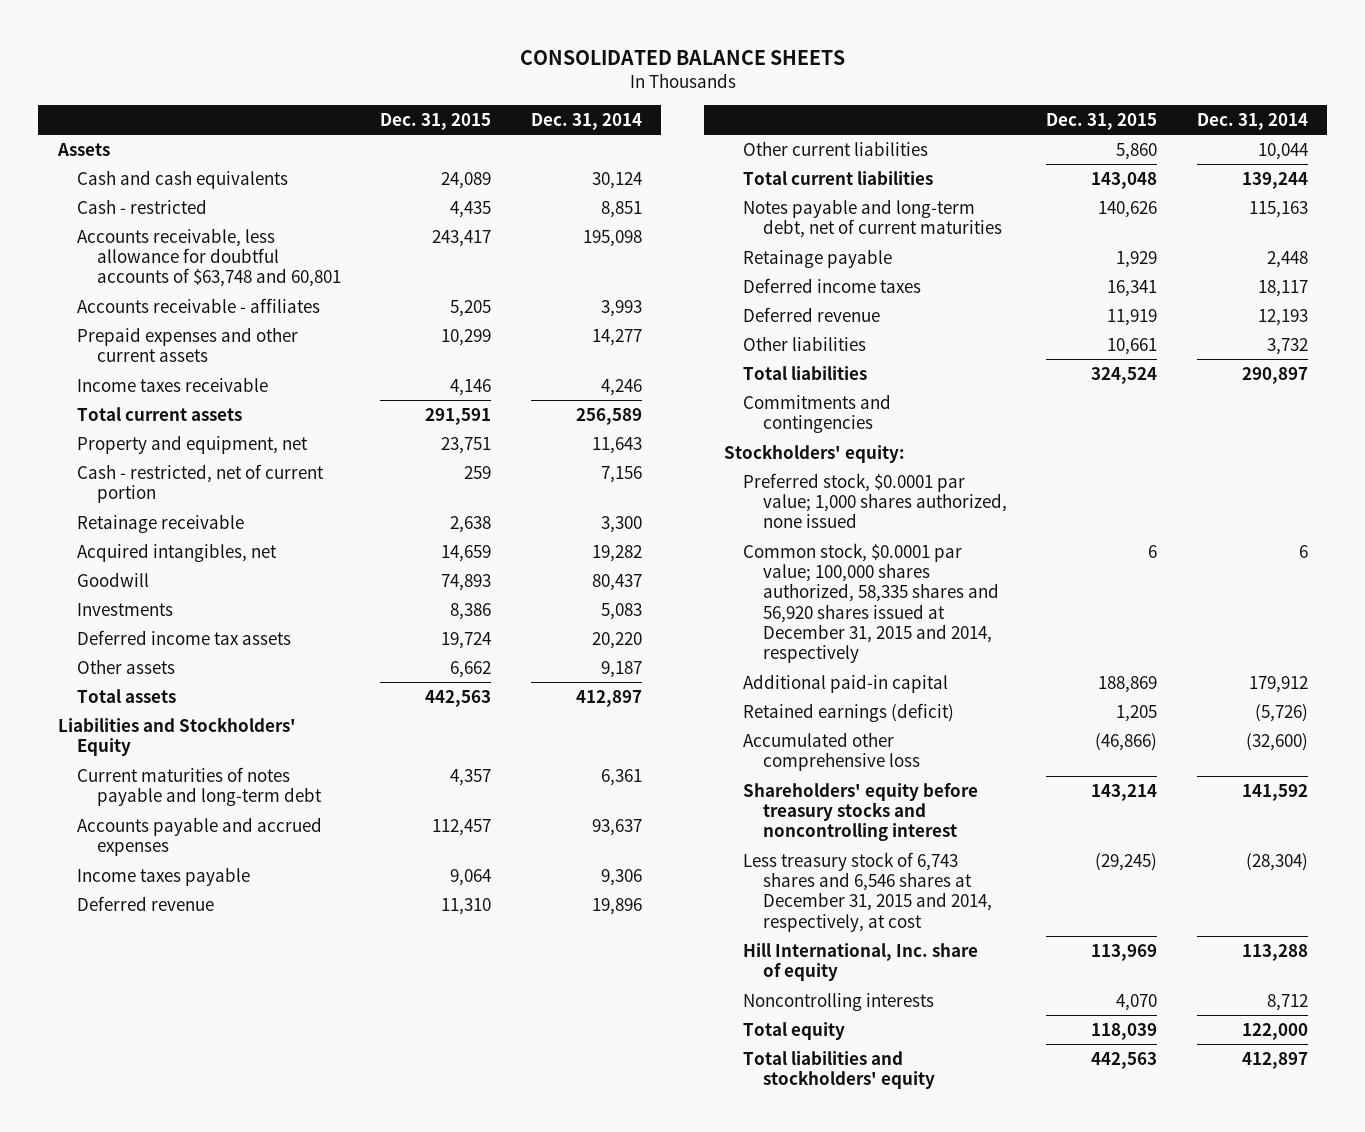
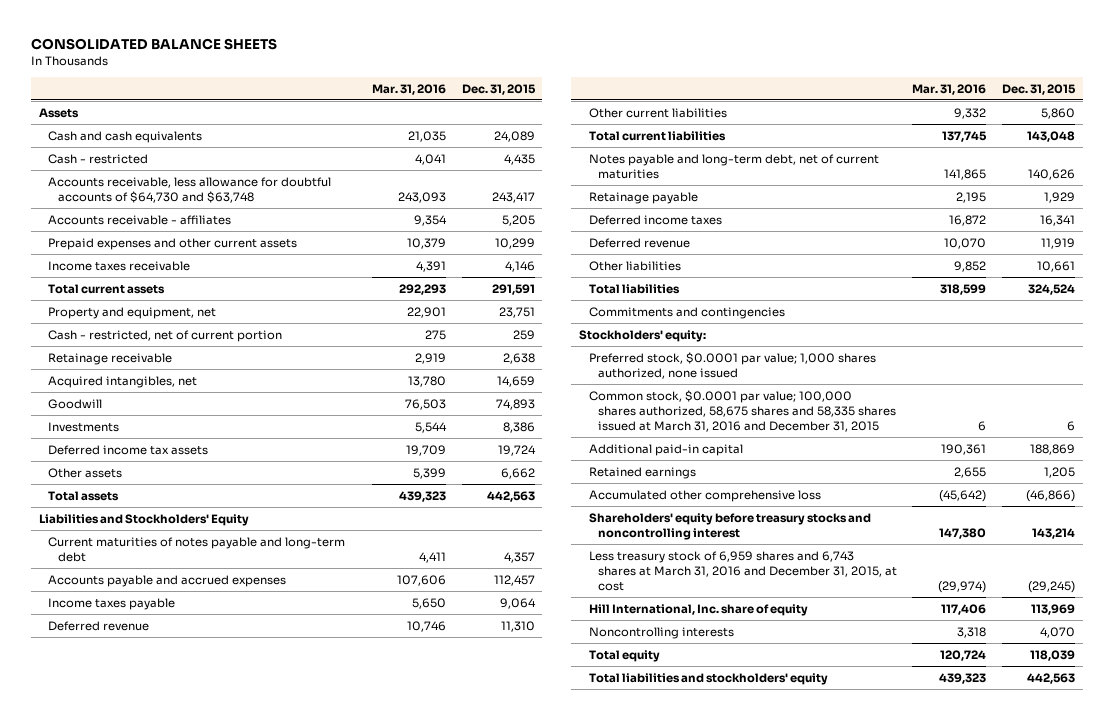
[530,112,642,130] Dec. 31, 2014 -> none
none -> [372,83,447,95] Mar. 31, 2016
[77,227,342,288] Accounts receivable, less allowance for doubtful accounts of $63,748 and 60,801 -> [48,176,332,203] Accounts receivable, less allowance for doubtful accounts of $64,730 and $63,748
[743,542,999,664] Common stock, $0.0001 par value; 100,000 shares authorized, 58,335 shares and 56,920 shares issued at December 31, 2015 and 2014, respectively -> [588,389,896,432] Common stock, $0.0001 par value; 100,000 shares authorized, 58,675 shares and 58,335 shares issued at March 31, 2016 and December 31, 2015
[743,702,955,722] Retained earnings (deficit) -> [588,466,696,479] Retained earnings
[743,851,992,932] Less treasury stock of 6,743 shares and 6,546 shares at December 31, 2015 and 2014, respectively, at cost -> [588,550,897,591] Less treasury stock of 6,959 shares and 6,743 shares at March 31, 2016 and December 31, 2015, at cost

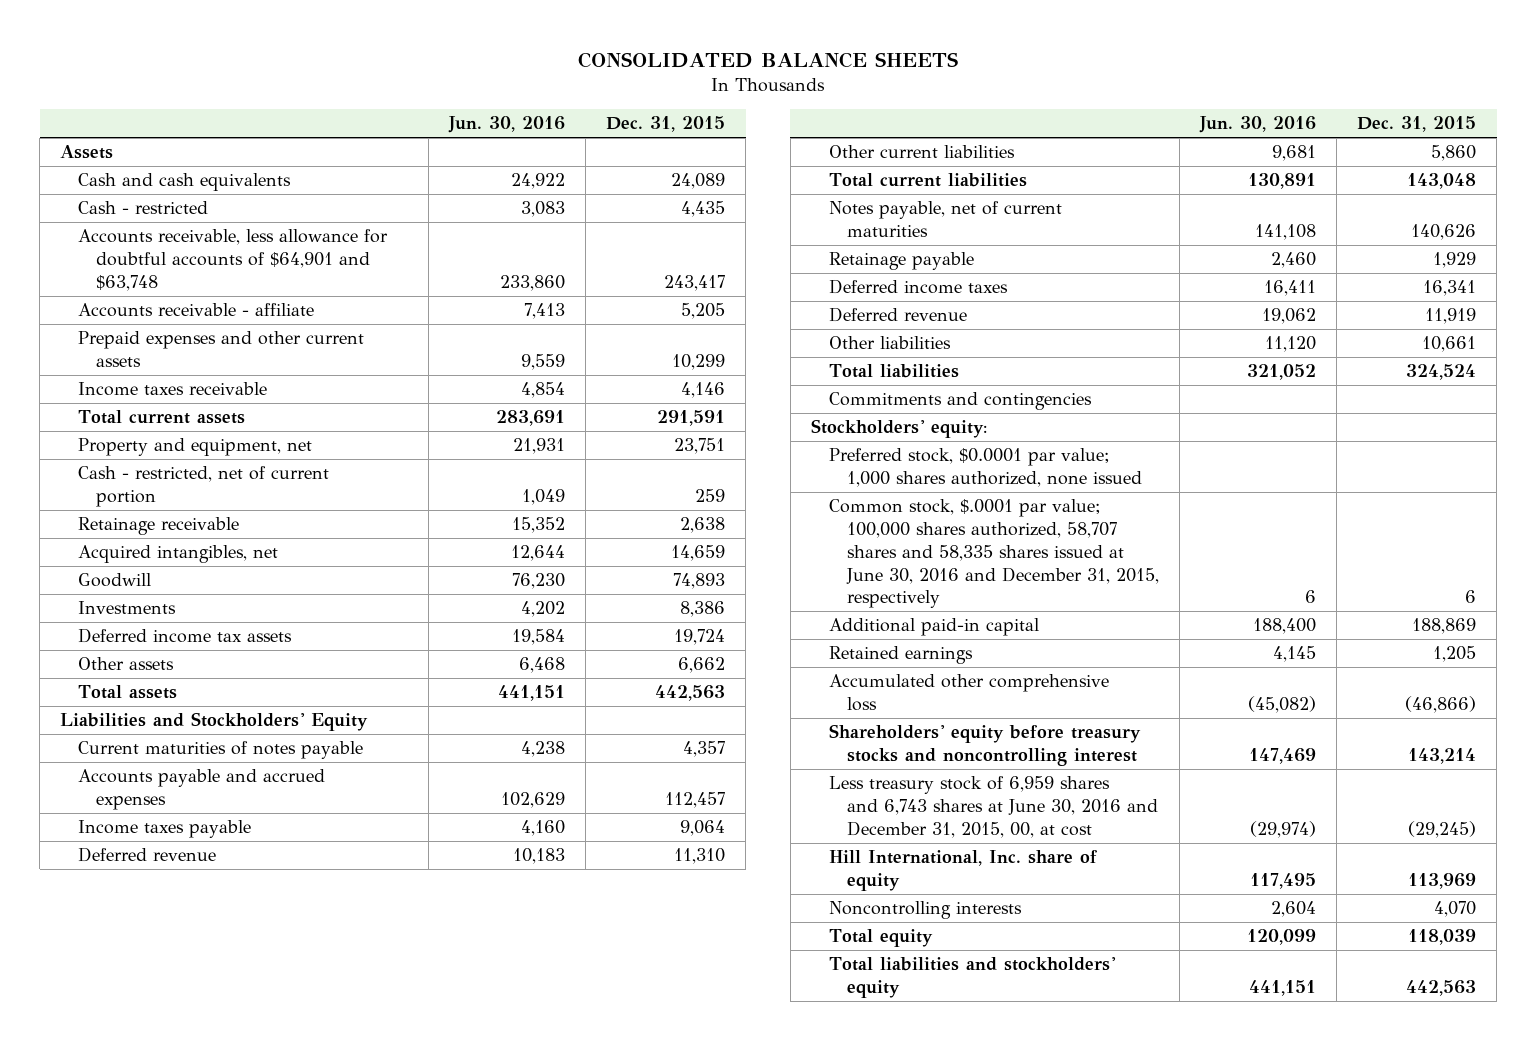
[372,83,447,95] Mar. 31, 2016 -> none
none -> [448,116,566,134] Jun. 30, 2016
[48,176,332,203] Accounts receivable, less allowance for doubtful accounts of $64,730 and $63,748 -> [78,229,389,291] Accounts receivable, less allowance for doubtful accounts of $64,901 and $63,748
[48,214,232,225] Accounts receivable - affiliates -> [78,303,315,318] Accounts receivable - affiliate
[48,536,346,562] Current maturities of notes payable and long-term debt -> [78,741,364,760] Current maturities of notes payable
[588,153,879,179] Notes payable and long-term debt, net of current maturities -> [828,201,1062,237] Notes payable, net of current maturities
[588,389,896,432] Common stock, $0.0001 par value; 100,000 shares authorized, 58,675 shares and 58,335 shares issued at March 31, 2016 and December 31, 2015 -> [828,499,1159,609] Common stock, $.0001 par value; 100,000 shares authorized, 58,707 shares and 58,335 shares issued at June 30, 2016 and December 31, 2015, respectively
[588,550,897,591] Less treasury stock of 6,959 shares and 6,743 shares at March 31, 2016 and December 31, 2015, at cost -> [828,776,1158,838] Less treasury stock of 6,959 shares and 6,743 shares at June 30, 2016 and December 31, 2015, 00, at cost

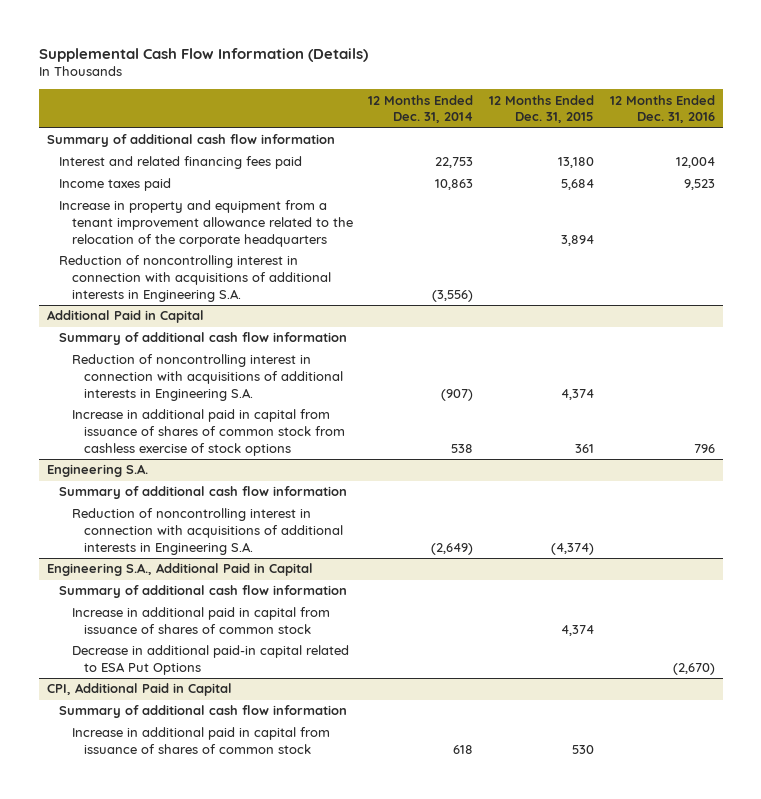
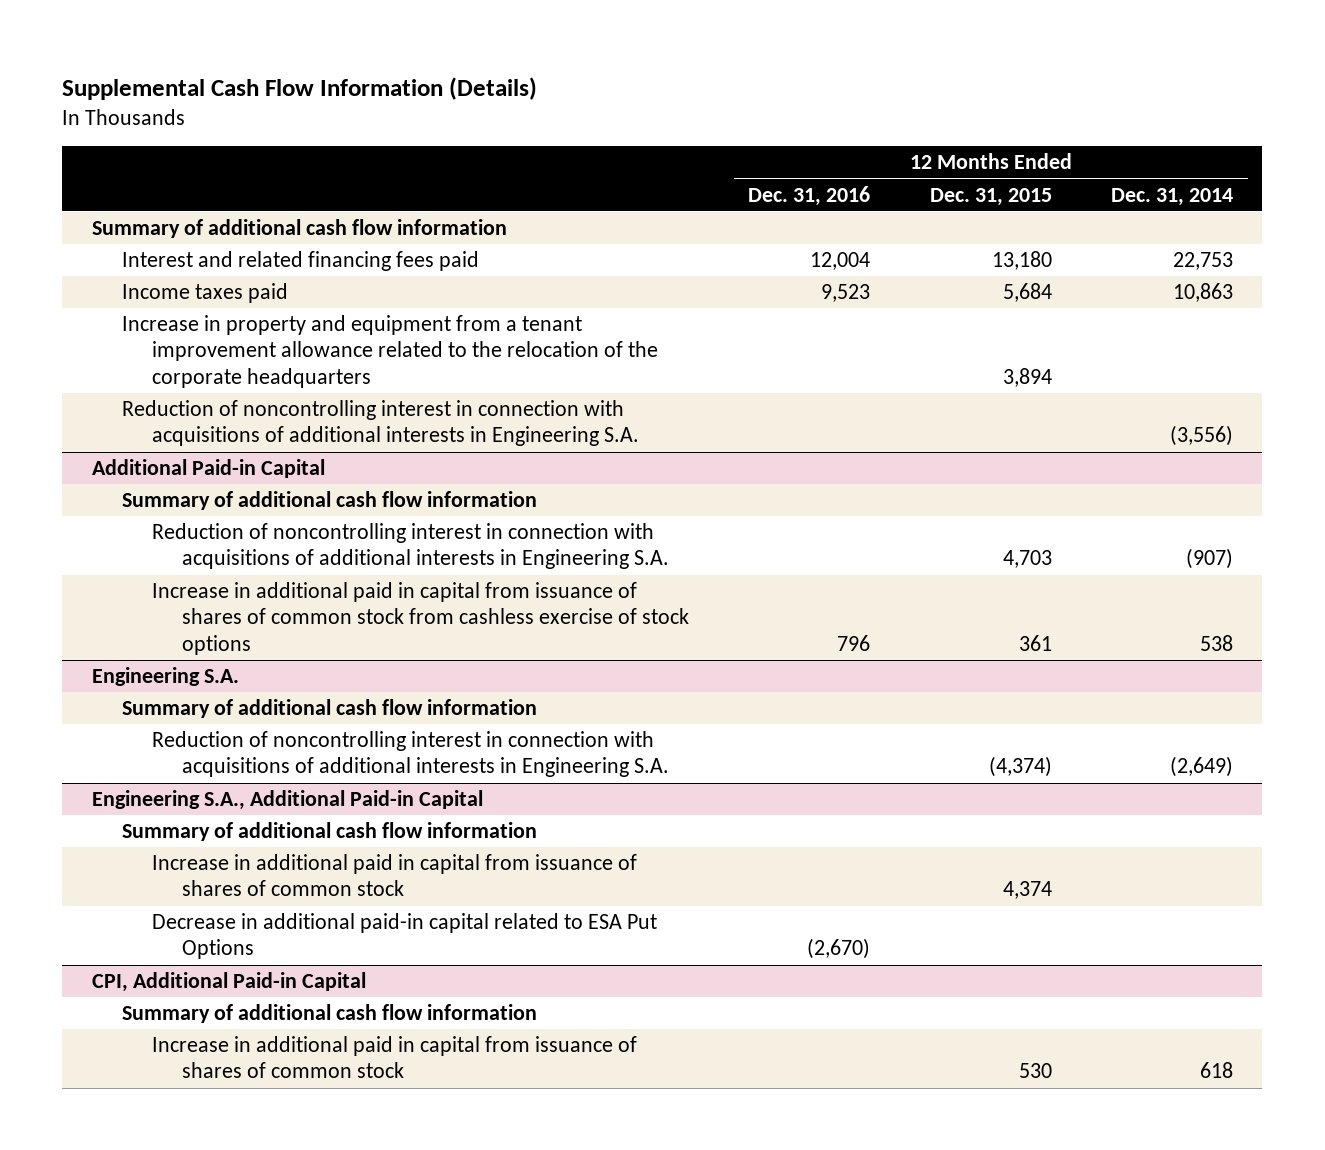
[46,310,204,324] Additional Paid in Capital -> [91,459,325,479] Additional Paid-in Capital
[561,388,595,400] 4,374 -> [1002,550,1052,569] 4,703
[46,563,313,577] Engineering S.A., Additional Paid in Capital -> [91,790,483,811] Engineering S.A., Additional Paid-in Capital
[46,683,232,697] CPI, Additional Paid in Capital -> [91,972,366,993] CPI, Additional Paid-in Capital

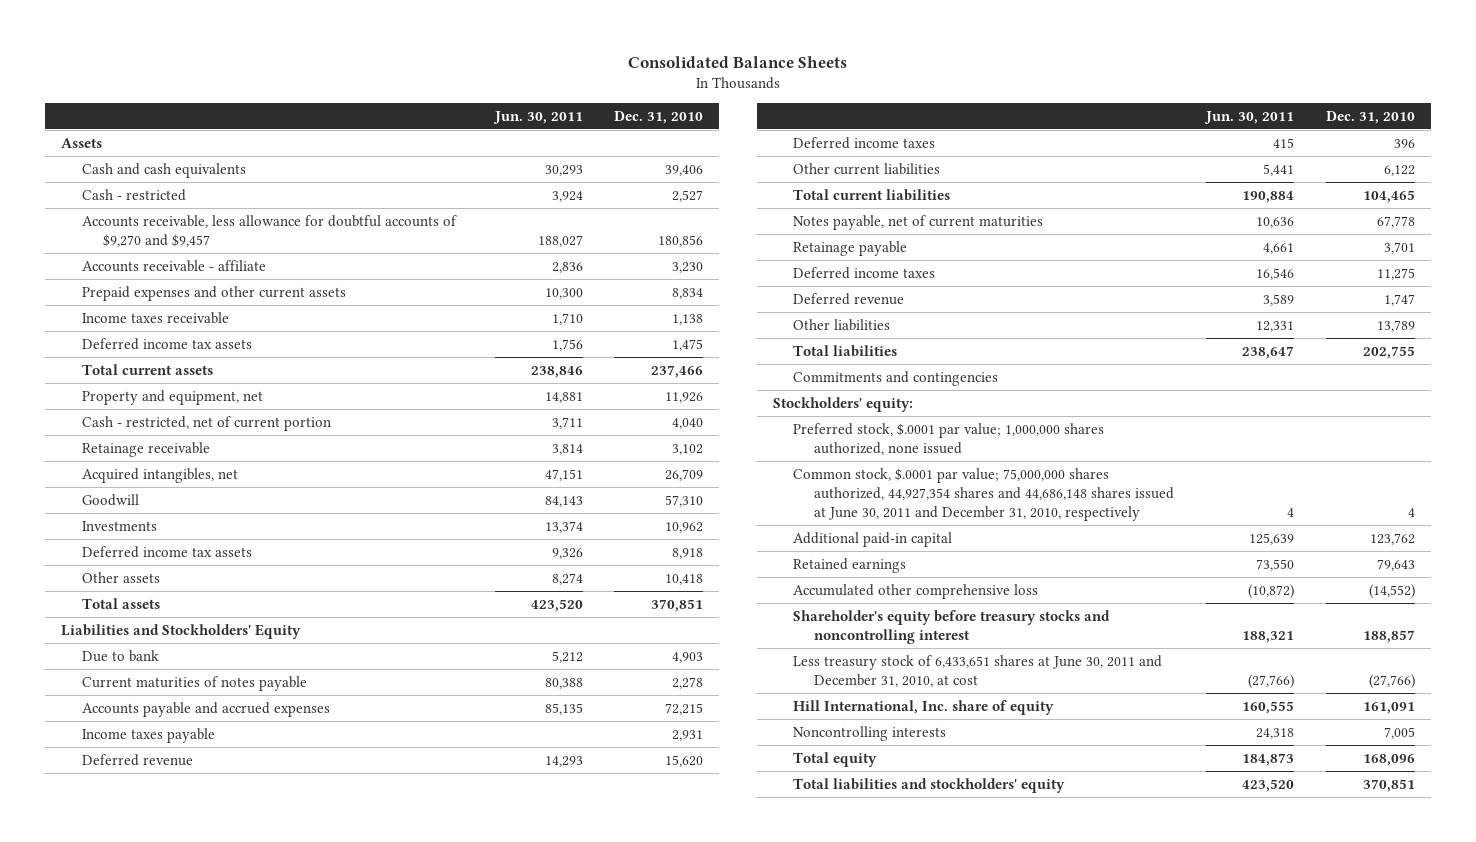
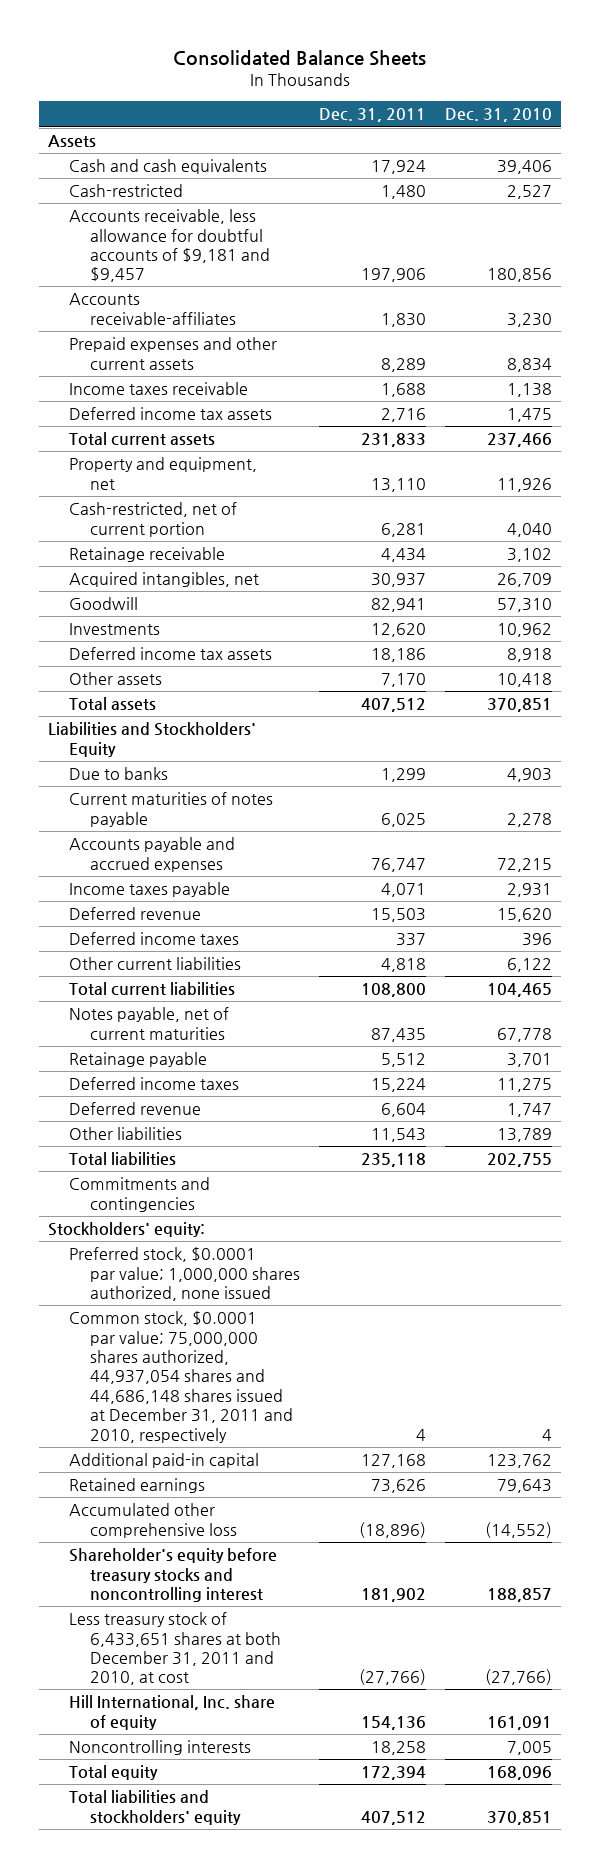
[492,110,583,124] Jun. 30, 2011 -> none
none -> [318,108,426,123] Dec. 31, 2011
[81,188,186,201] Cash - restricted -> [69,184,184,198] Cash-restricted
[81,214,457,247] Accounts receivable, less allowance for doubtful accounts of $9,270 and $9,457 -> [69,209,270,283] Accounts receivable, less allowance for doubtful accounts of $9,181 and $9,457
[81,259,266,272] Accounts receivable - affiliate -> [69,293,236,325] Accounts receivable-affiliates
[81,415,331,431] Cash - restricted, net of current portion -> [69,502,238,537] Cash-restricted, net of current portion
[81,649,159,662] Due to bank -> [69,767,169,781] Due to banks
[793,422,1105,455] Preferred stock, $.0001 par value; 1,000,000 shares authorized, none issued -> [69,1247,300,1301] Preferred stock, $0.0001 par value; 1,000,000 shares authorized, none issued
[793,467,1175,522] Common stock, $.0001 par value; 75,000,000 shares authorized, 44,927,354 shares and 44,686,148 shares issued at June 30, 2011 and December 31, 2010, respectively -> [69,1311,293,1443] Common stock, $0.0001 par value; 75,000,000 shares authorized, 44,937,054 shares and 44,686,148 shares issued at December 31, 2011 and 2010, respectively
[793,654,1163,687] Less treasury stock of 6,433,651 shares at June 30, 2011 and December 31, 2010, at cost -> [69,1612,281,1686] Less treasury stock of 6,433,651 shares at both December 31, 2011 and 2010, at cost

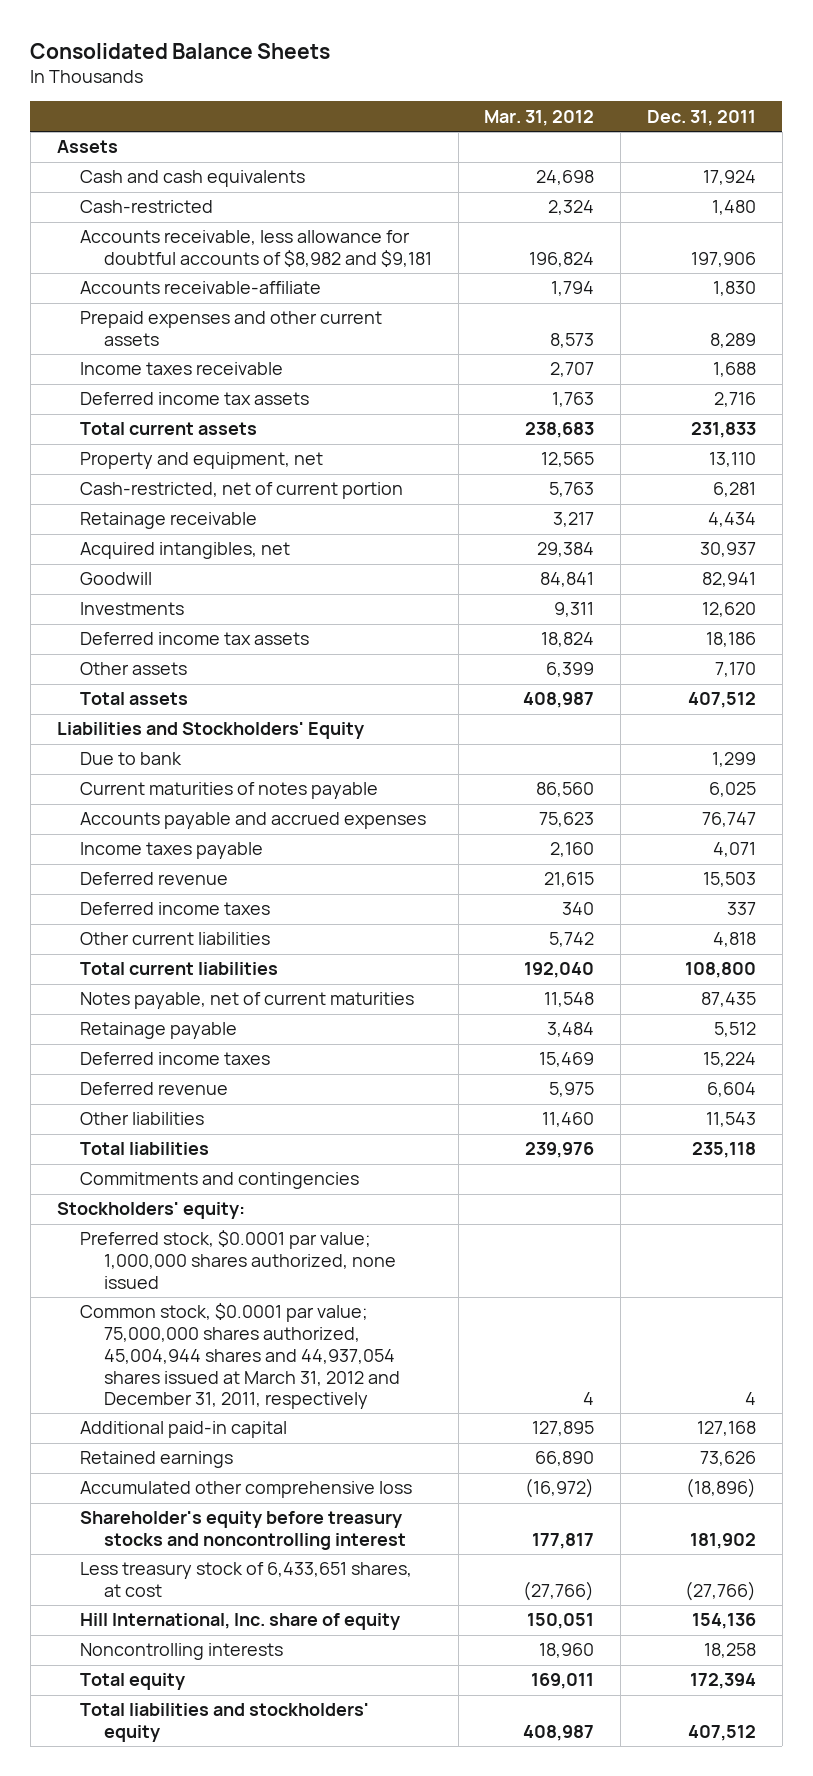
[444,108,552,123] Dec. 31, 2010 -> none
none -> [484,109,595,126] Mar. 31, 2012
[69,209,270,283] Accounts receivable, less allowance for doubtful accounts of $9,181 and $9,457 -> [80,230,432,268] Accounts receivable, less allowance for doubtful accounts of $8,982 and $9,181
[69,293,236,325] Accounts receivable-affiliates -> [80,281,322,295] Accounts receivable-affiliate
[69,767,169,781] Due to banks -> [80,752,183,766] Due to bank
[69,1311,293,1443] Common stock, $0.0001 par value; 75,000,000 shares authorized, 44,937,054 shares and 44,686,148 shares issued at December 31, 2011 and 2010, respectively -> [80,1303,400,1410] Common stock, $0.0001 par value; 75,000,000 shares authorized, 45,004,944 shares and 44,937,054 shares issued at March 31, 2012 and December 31, 2011, respectively
[69,1612,281,1686] Less treasury stock of 6,433,651 shares at both December 31, 2011 and 2010, at cost -> [80,1562,413,1598] Less treasury stock of 6,433,651 shares, at cost

